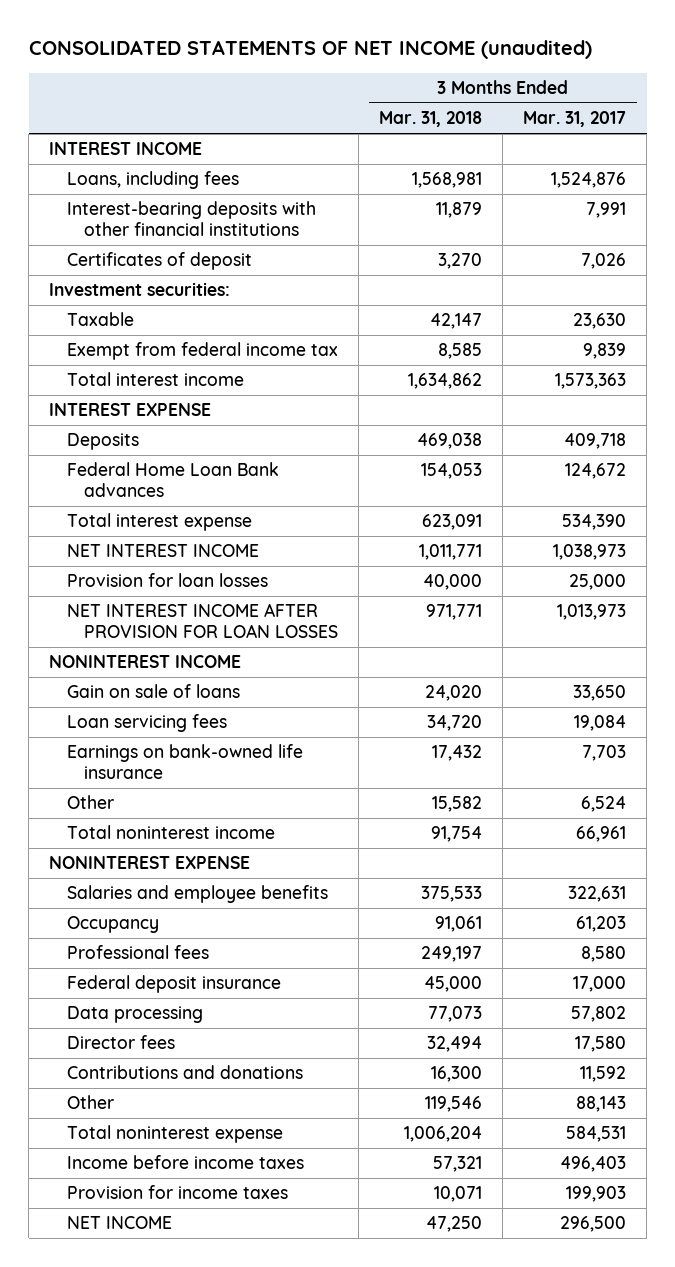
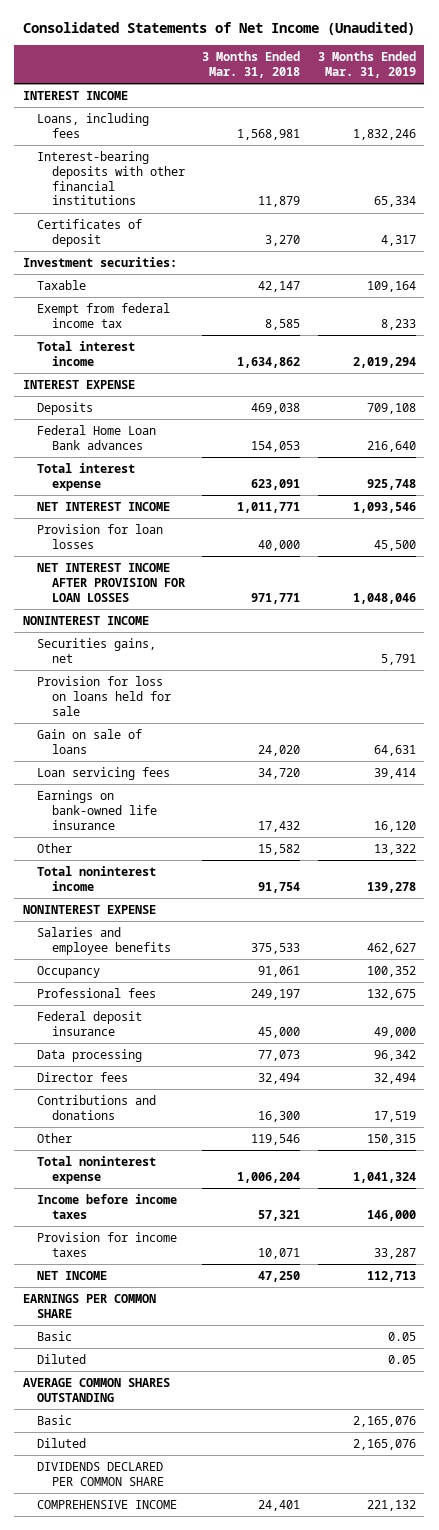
[28,40,592,60] CONSOLIDATED STATEMENTS OF NET INCOME (unaudited) -> [23,22,416,36] Consolidated Statements of Net Income (Unaudited)
[523,111,627,128] Mar. 31, 2017 -> none
none -> [317,51,416,78] 3 Months Ended Mar. 31, 2019
none -> [37,638,157,663] Securities gains, net
none -> [37,676,171,716] Provision for loss on loans held for sale
none -> [23,1294,157,1318] EARNINGS PER COMMON SHARE
none -> [37,1331,73,1342] Basic
none -> [37,1354,87,1365] Diluted
none -> [23,1378,171,1402] AVERAGE COMMON SHARES OUTSTANDING
none -> [37,1415,73,1426] Basic
none -> [37,1438,87,1449] Diluted
none -> [37,1462,164,1486] DIVIDENDS DECLARED PER COMMON SHARE
none -> [37,1500,178,1510] COMPREHENSIVE INCOME

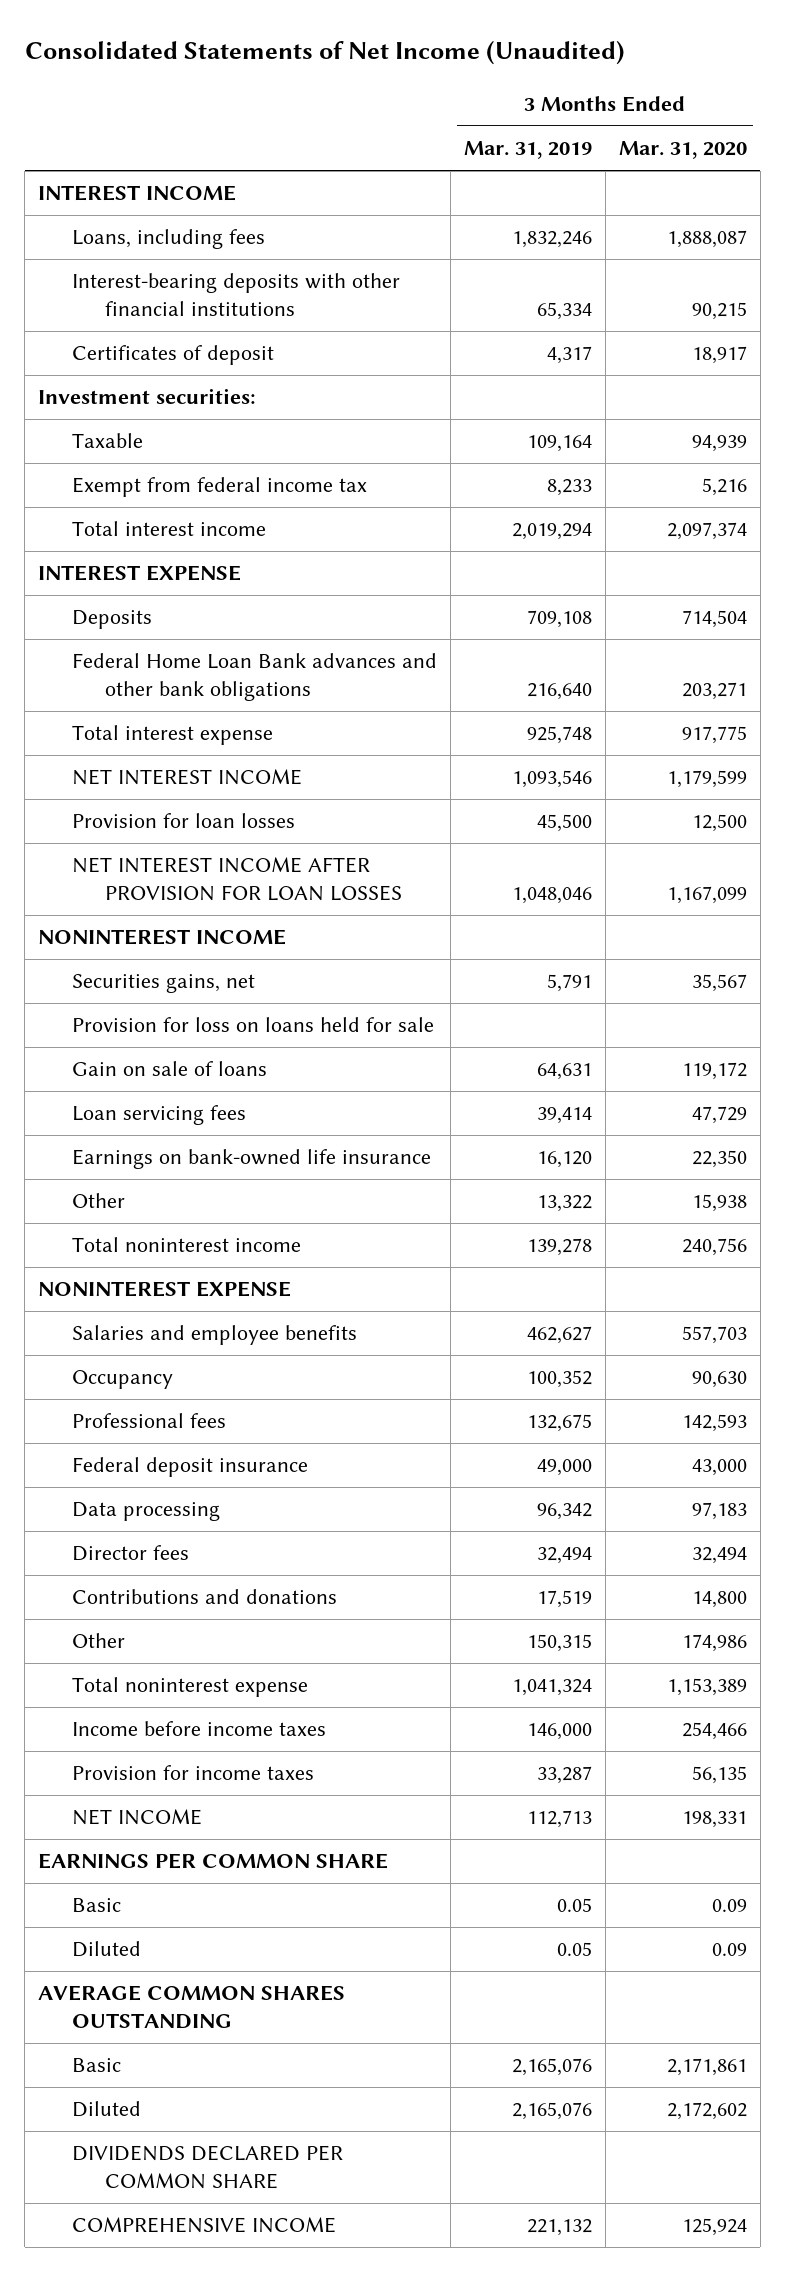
[202,51,301,78] 3 Months Ended Mar. 31, 2018 -> none
none -> [618,141,747,160] Mar. 31, 2020
[37,425,157,450] Federal Home Loan Bank advances -> [71,653,437,701] Federal Home Loan Bank advances and other bank obligations

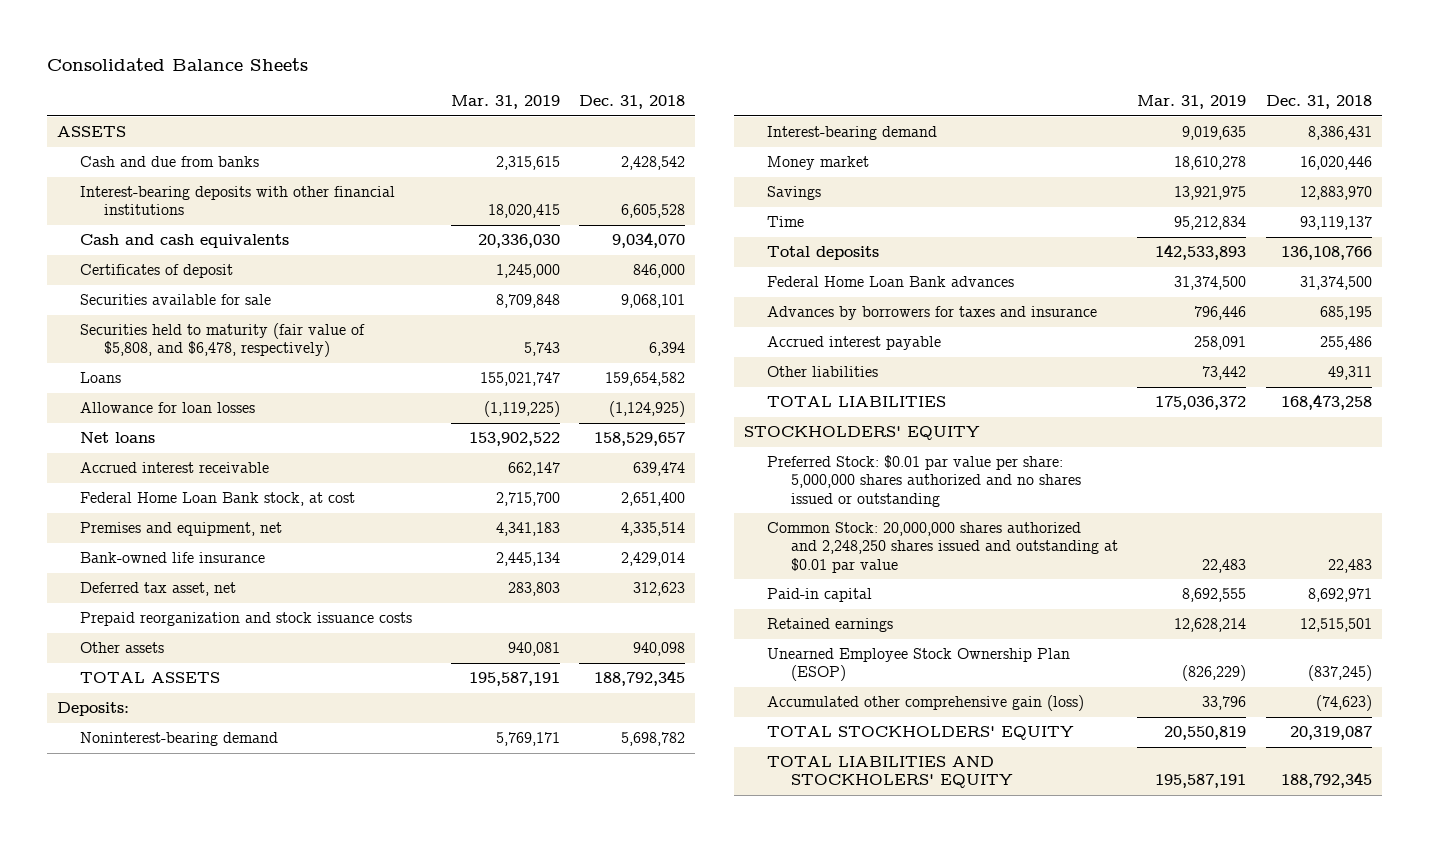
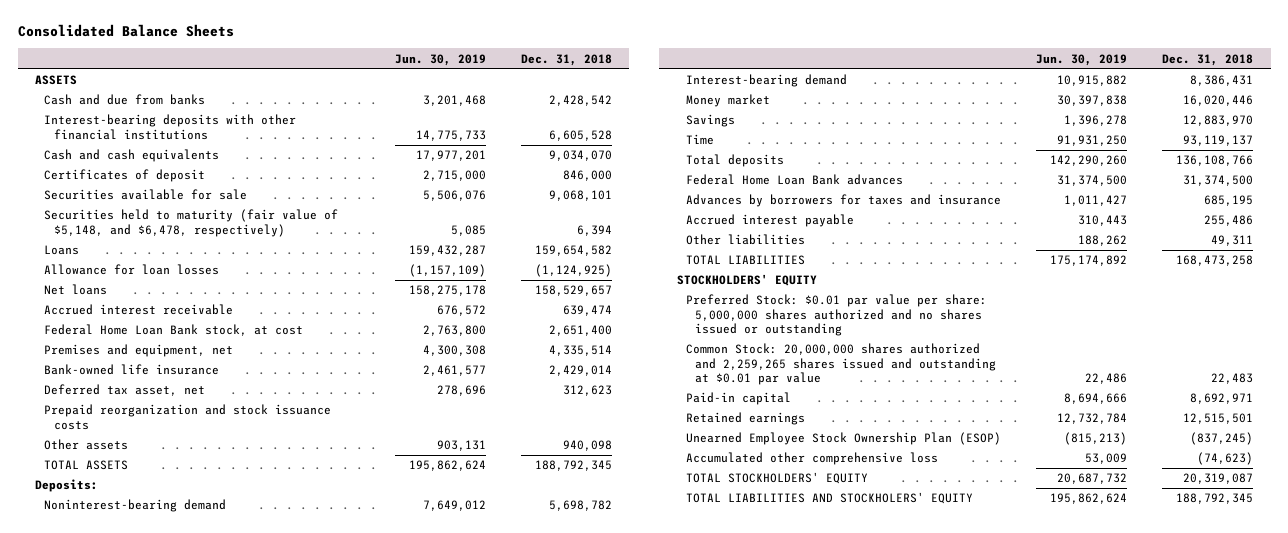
[450,95,560,110] Mar. 31, 2019 -> none
none -> [394,53,486,66] Jun. 30, 2019
[80,323,366,358] Securities held to maturity (fair value of $5,808, and $6,478, respectively) -> [44,209,339,237] Securities held to maturity (fair value of $5,148, and $6,478, respectively)
[767,522,1118,573] Common Stock: 20,000,000 shares authorized and 2,248,250 shares issued and outstanding at $0.01 par value -> [685,343,997,386] Common Stock: 20,000,000 shares authorized and 2,259,265 shares issued and outstanding at $0.01 par value
[767,695,1085,712] Accumulated other comprehensive gain (loss) -> [685,452,938,466] Accumulated other comprehensive loss

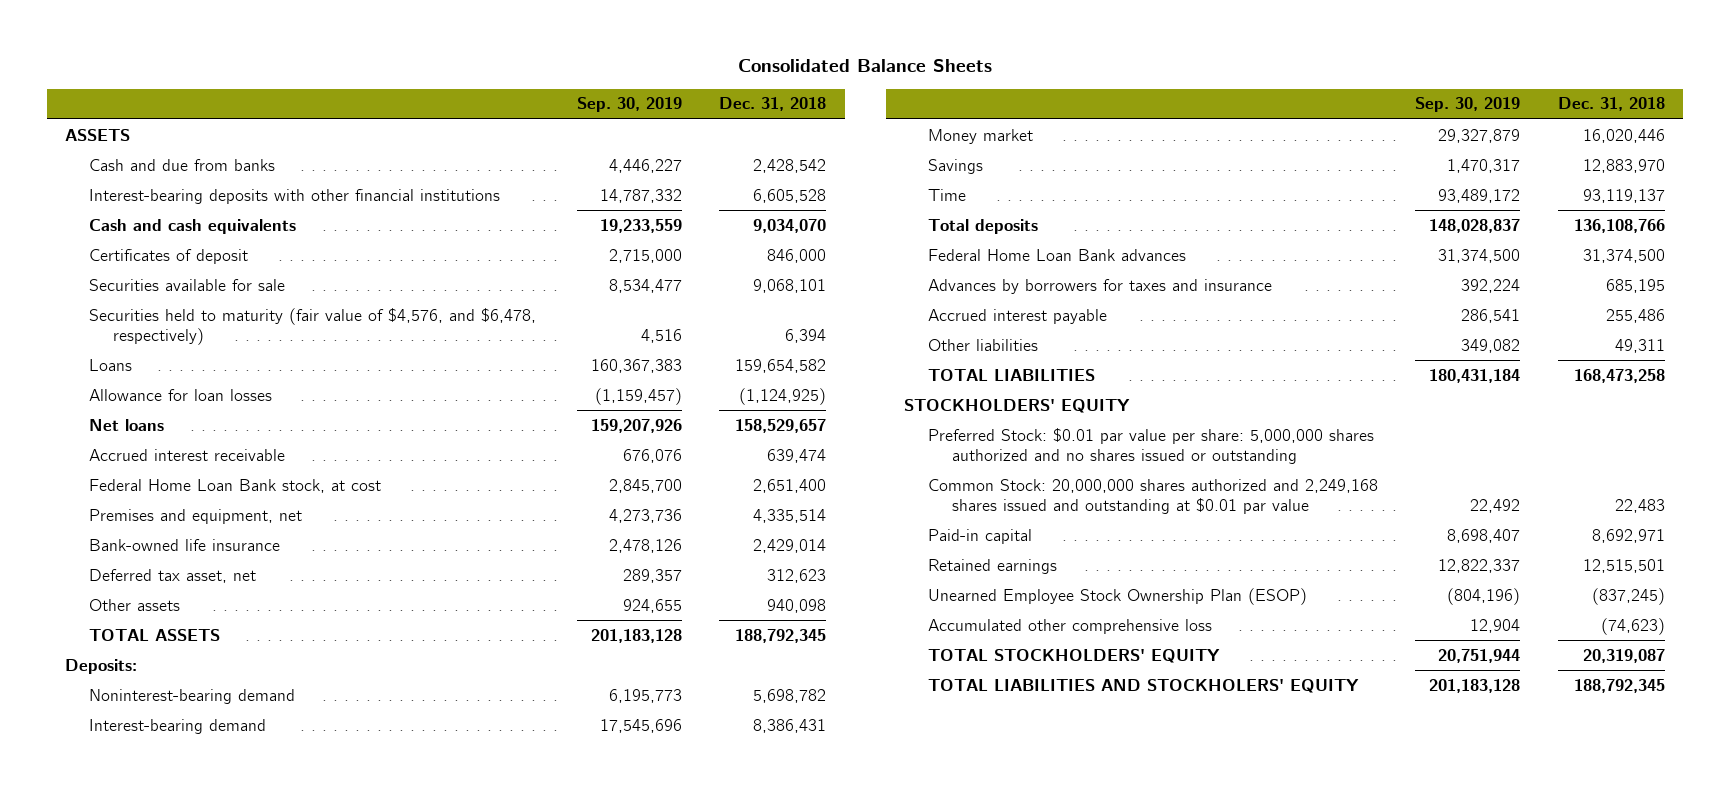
[394,53,486,66] Jun. 30, 2019 -> none
none -> [576,97,682,113] Sep. 30, 2019
[44,209,339,237] Securities held to maturity (fair value of $5,148, and $6,478, respectively) -> [89,307,537,345] Securities held to maturity (fair value of $4,576, and $6,478, respectively)
[44,404,332,430] Prepaid reorganization and stock issuance costs -> none
[685,343,997,386] Common Stock: 20,000,000 shares authorized and 2,259,265 shares issued and outstanding at $0.01 par value -> [927,478,1378,514] Common Stock: 20,000,000 shares authorized and 2,249,168 shares issued and outstanding at $0.01 par value

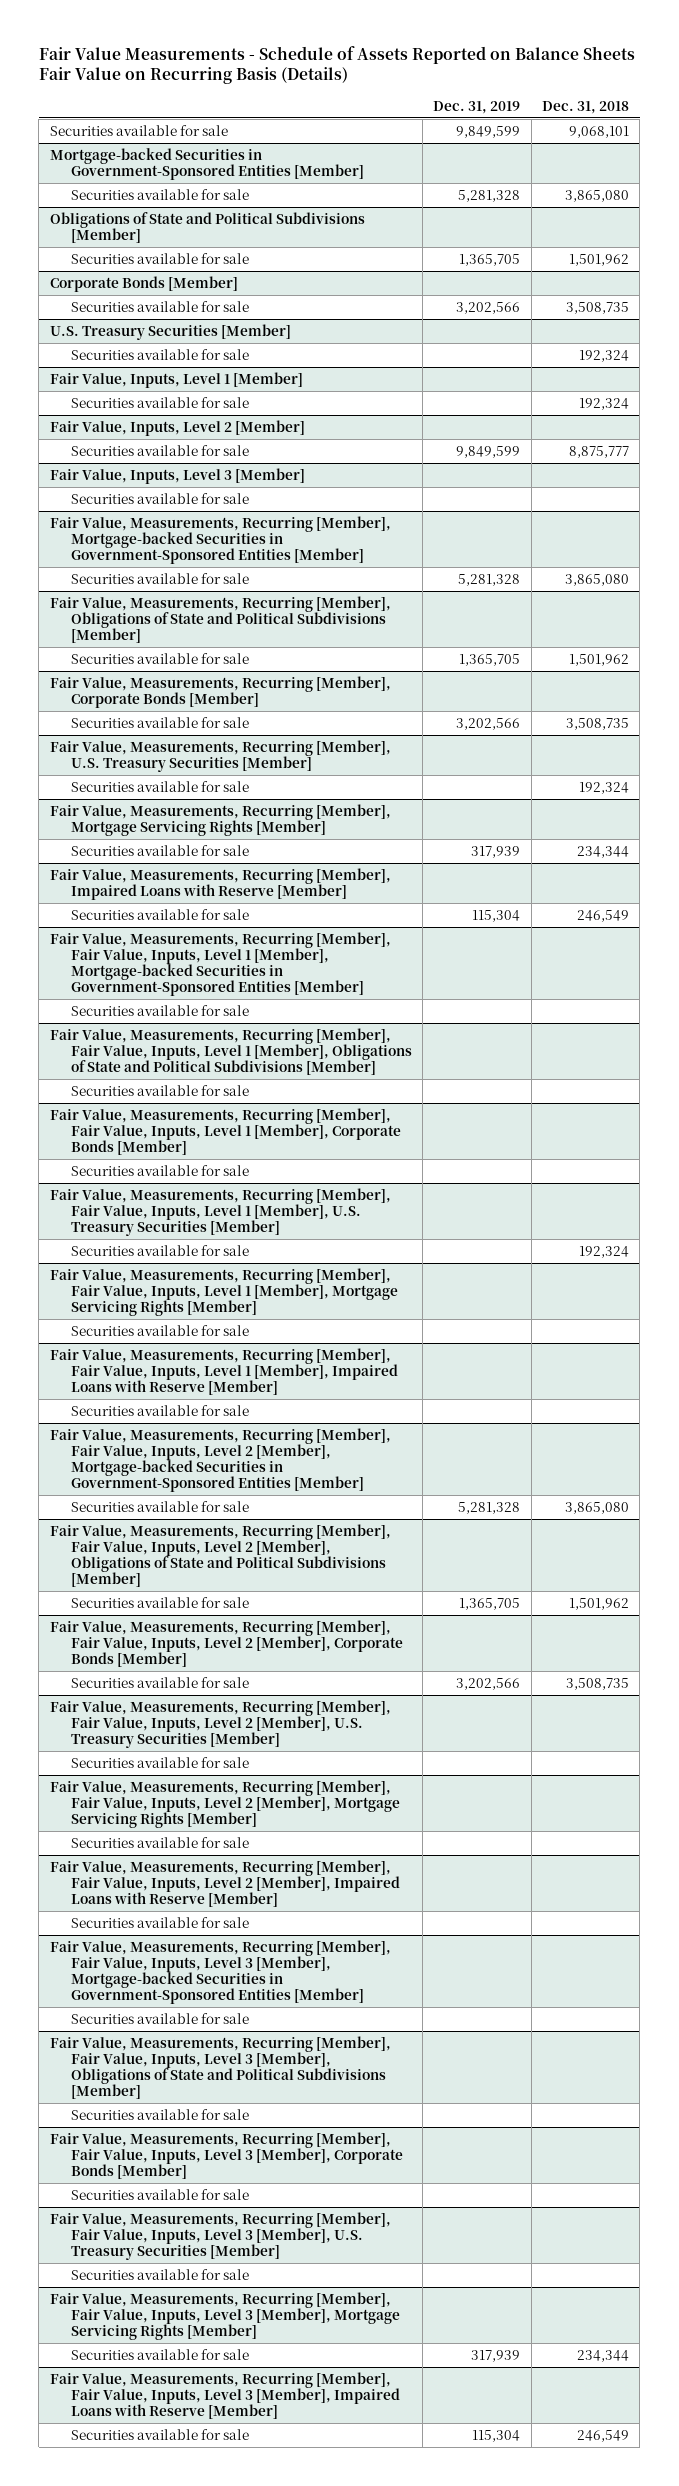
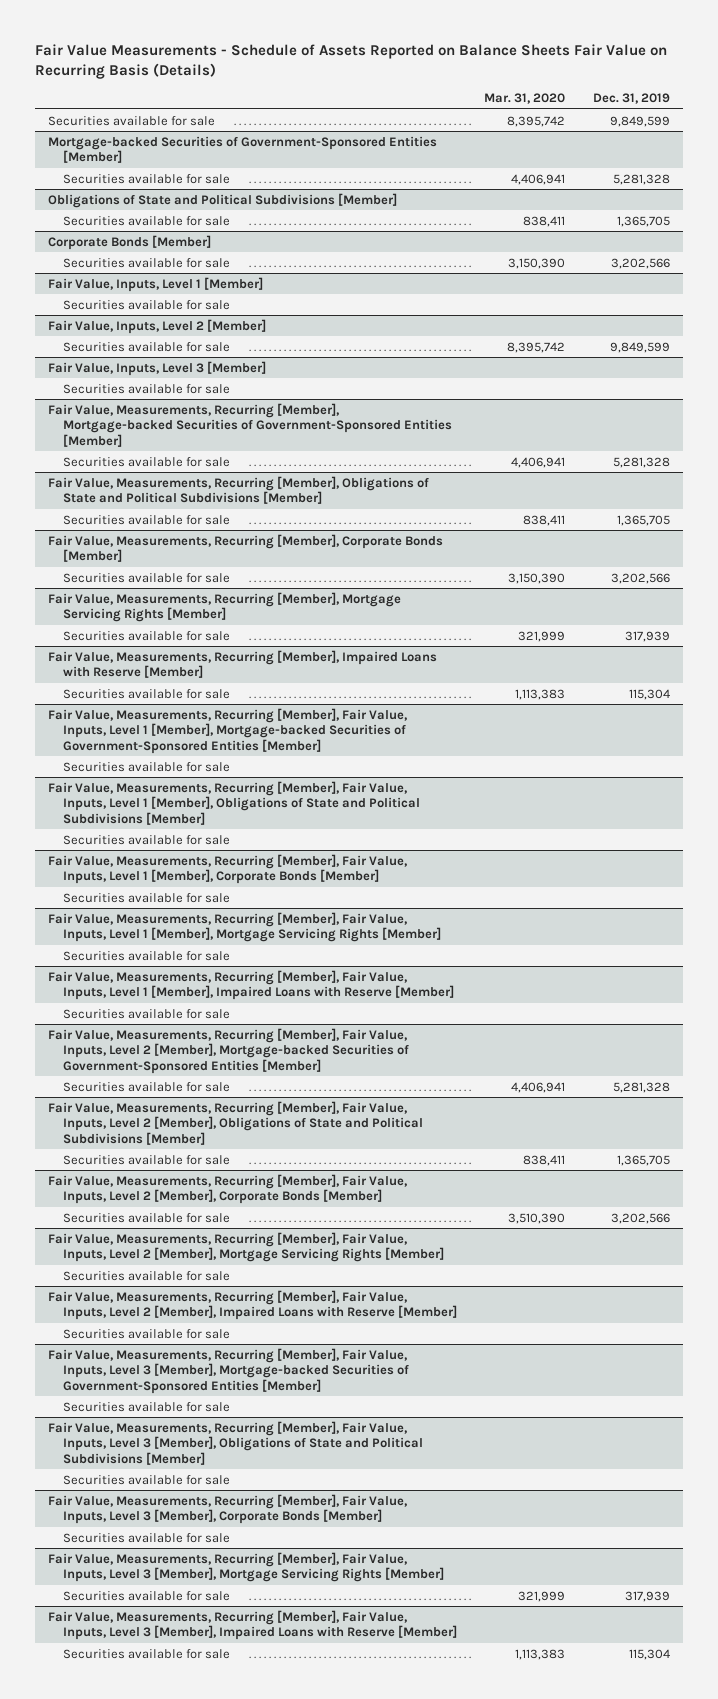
[542,100,630,114] Dec. 31, 2018 -> none
none -> [484,93,566,105] Mar. 31, 2020
[49,147,364,181] Mortgage-backed Securities in Government-Sponsored Entities [Member] -> [48,135,438,164] Mortgage-backed Securities of Government-Sponsored Entities [Member]
[49,323,291,340] U.S. Treasury Securities [Member] -> none
[70,348,249,360] Securities available for sale -> none
[49,515,391,565] Fair Value, Measurements, Recurring [Member], Mortgage-backed Securities in Government-Sponsored Entities [Member] -> [48,402,453,447] Fair Value, Measurements, Recurring [Member], Mortgage-backed Securities of Government-Sponsored Entities [Member]
[49,739,391,773] Fair Value, Measurements, Recurring [Member], U.S. Treasury Securities [Member] -> none
[70,780,249,792] Securities available for sale -> none
[49,931,391,997] Fair Value, Measurements, Recurring [Member], Fair Value, Inputs, Level 1 [Member], Mortgage-backed Securities in Government-Sponsored Entities [Member] -> [48,707,408,754] Fair Value, Measurements, Recurring [Member], Fair Value, Inputs, Level 1 [Member], Mortgage-backed Securities of Government-Sponsored Entities [Member]
[49,1187,391,1237] Fair Value, Measurements, Recurring [Member], Fair Value, Inputs, Level 1 [Member], U.S. Treasury Securities [Member] -> none
[70,1244,249,1256] Securities available for sale -> none
[49,1427,391,1493] Fair Value, Measurements, Recurring [Member], Fair Value, Inputs, Level 2 [Member], Mortgage-backed Securities in Government-Sponsored Entities [Member] -> [48,1027,410,1074] Fair Value, Measurements, Recurring [Member], Fair Value, Inputs, Level 2 [Member], Mortgage-backed Securities of Government-Sponsored Entities [Member]
[49,1699,391,1749] Fair Value, Measurements, Recurring [Member], Fair Value, Inputs, Level 2 [Member], U.S. Treasury Securities [Member] -> none
[70,1756,249,1768] Securities available for sale -> none
[49,1939,391,2005] Fair Value, Measurements, Recurring [Member], Fair Value, Inputs, Level 3 [Member], Mortgage-backed Securities in Government-Sponsored Entities [Member] -> [48,1347,410,1394] Fair Value, Measurements, Recurring [Member], Fair Value, Inputs, Level 3 [Member], Mortgage-backed Securities of Government-Sponsored Entities [Member]
[49,2211,391,2261] Fair Value, Measurements, Recurring [Member], Fair Value, Inputs, Level 3 [Member], U.S. Treasury Securities [Member] -> none
[70,2268,249,2280] Securities available for sale -> none

